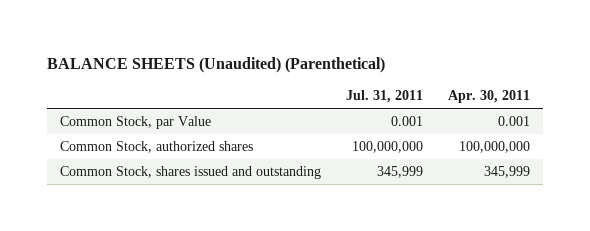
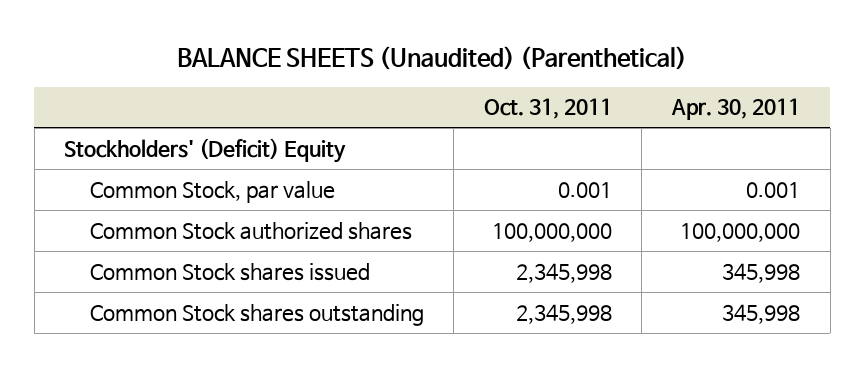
[345,90,423,104] Jul. 31, 2011 -> none
none -> [483,98,612,120] Oct. 31, 2011
none -> [64,137,347,163] Stockholders' (Deficit) Equity
[59,116,211,130] Common Stock, par Value -> [89,180,335,203] Common Stock, par value
[59,141,253,154] Common Stock, authorized shares -> [89,221,412,240] Common Stock authorized shares
[59,166,321,180] Common Stock, shares issued and outstanding -> [89,262,370,281] Common Stock shares issued
[483,166,530,179] 345,999 -> [722,262,801,283] 345,998
none -> [89,303,424,326] Common Stock shares outstanding

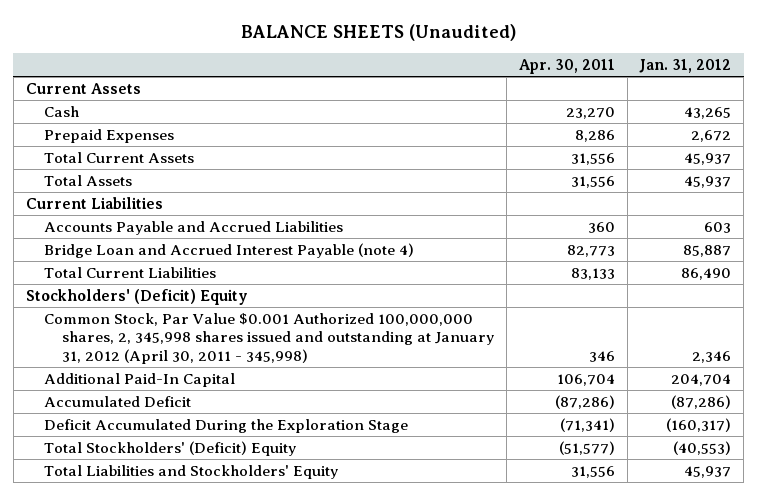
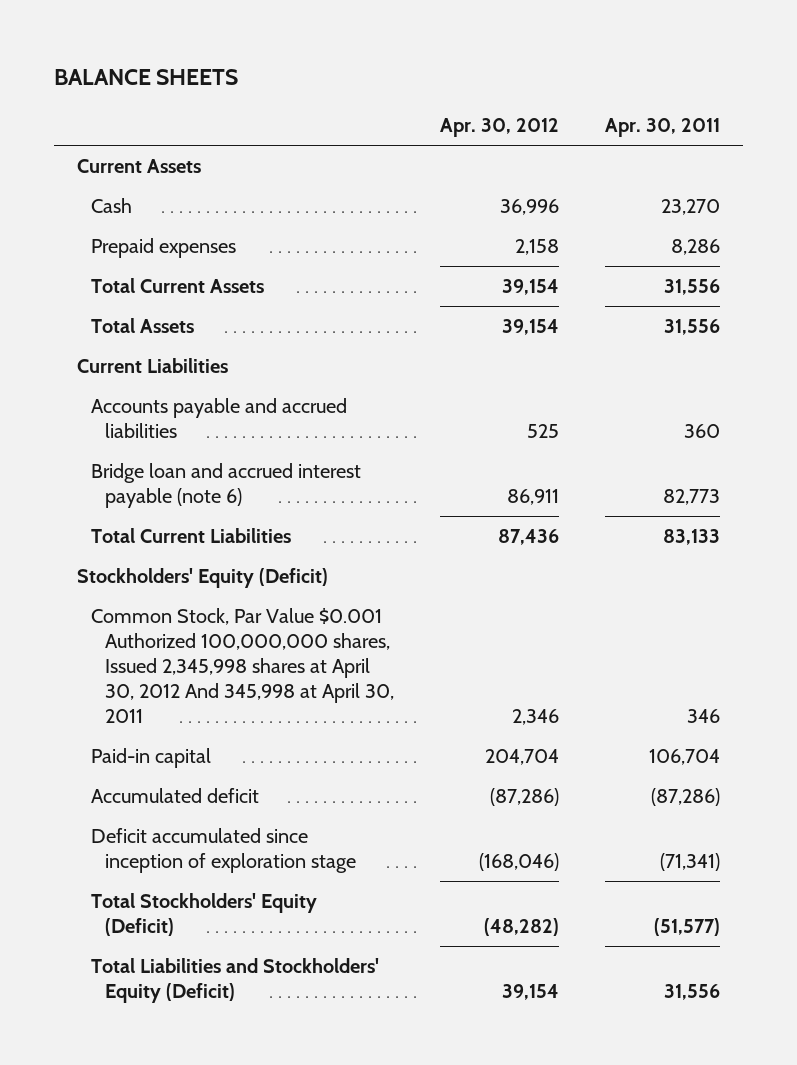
[240,23,516,41] BALANCE SHEETS (Unaudited) -> [54,69,239,86] BALANCE SHEETS
[639,58,732,73] Jan. 31, 2012 -> none
none -> [440,118,560,138] Apr. 30, 2012
[43,128,174,143] Prepaid Expenses -> [91,237,237,258] Prepaid expenses
[43,220,343,235] Accounts Payable and Accrued Liabilities -> [91,397,348,438] Accounts payable and accrued liabilities
[43,242,414,258] Bridge Loan and Accrued Interest Payable (note 4) -> [91,462,362,508] Bridge loan and accrued interest payable (note 6)
[25,288,248,305] Stockholders' (Deficit) Equity -> [77,567,329,588] Stockholders' Equity (Deficit)
[43,312,495,364] Common Stock, Par Value $0.001 Authorized 100,000,000 shares, 2, 345,998 shares issued and outstanding at January 31, 2012 (April 30, 2011 - 345,998) -> [91,607,395,723] Common Stock, Par Value $0.001 Authorized 100,000,000 shares, Issued 2,345,998 shares at April 30, 2012 And 345,998 at April 30, 2011
[43,372,235,387] Additional Paid-In Capital -> [91,747,212,768] Paid-in capital
[43,395,191,407] Accumulated Deficit -> [91,787,260,803] Accumulated deficit
[43,418,408,433] Deficit Accumulated During the Exploration Stage -> [91,827,357,873] Deficit accumulated since inception of exploration stage
[43,440,296,456] Total Stockholders' (Deficit) Equity -> [91,892,318,936] Total Stockholders' Equity (Deficit)
[43,464,338,479] Total Liabilities and Stockholders' Equity -> [91,957,380,1003] Total Liabilities and Stockholders' Equity (Deficit)

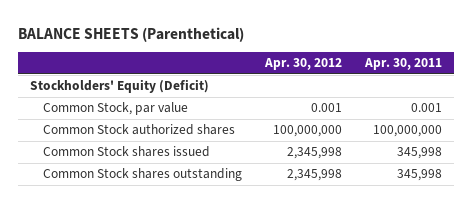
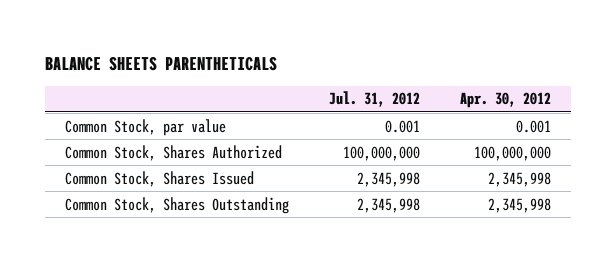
[18,26,245,42] BALANCE SHEETS (Parenthetical) -> [44,55,277,71] BALANCE SHEETS PARENTHETICALS
[364,58,443,71] Apr. 30, 2011 -> none
none -> [329,91,421,108] Jul. 31, 2012
[29,79,209,94] Stockholders' Equity (Deficit) -> none
[43,124,236,136] Common Stock authorized shares -> [64,144,282,161] Common Stock, Shares Authorized
[43,146,211,158] Common Stock shares issued -> [64,170,254,187] Common Stock, Shares Issued
[43,168,243,182] Common Stock shares outstanding -> [64,196,289,214] Common Stock, Shares Outstanding

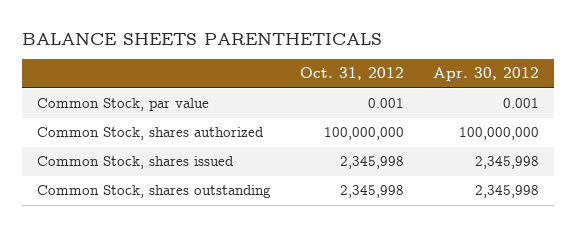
[329,91,421,108] Jul. 31, 2012 -> none
none -> [300,67,405,81] Oct. 31, 2012
[64,144,282,161] Common Stock, Shares Authorized -> [36,127,264,141] Common Stock, shares authorized
[64,170,254,187] Common Stock, Shares Issued -> [36,156,234,170] Common Stock, shares issued
[64,196,289,214] Common Stock, Shares Outstanding -> [36,185,271,199] Common Stock, shares outstanding

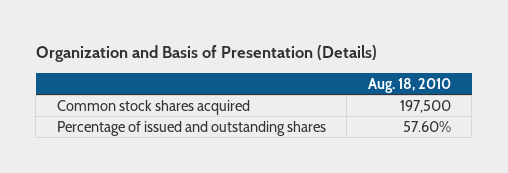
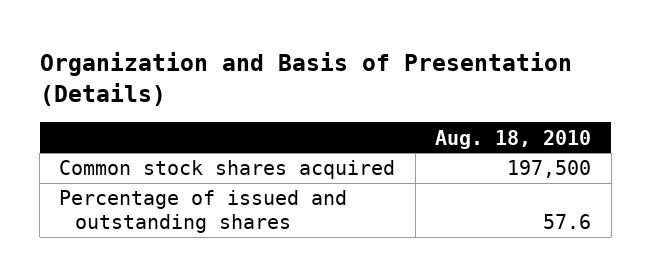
[402,120,451,132] 57.60% -> [543,214,592,230] 57.6

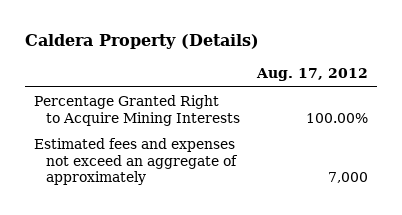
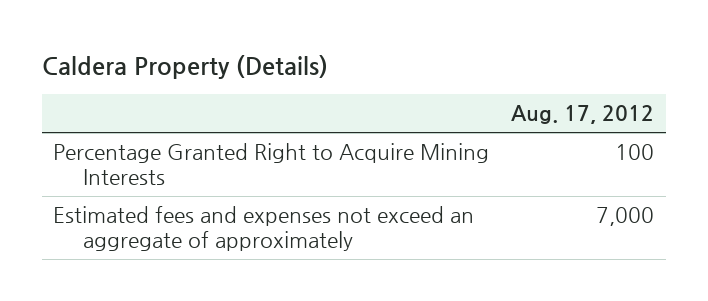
[306,112,369,123] 100.00% -> [615,144,655,161] 100

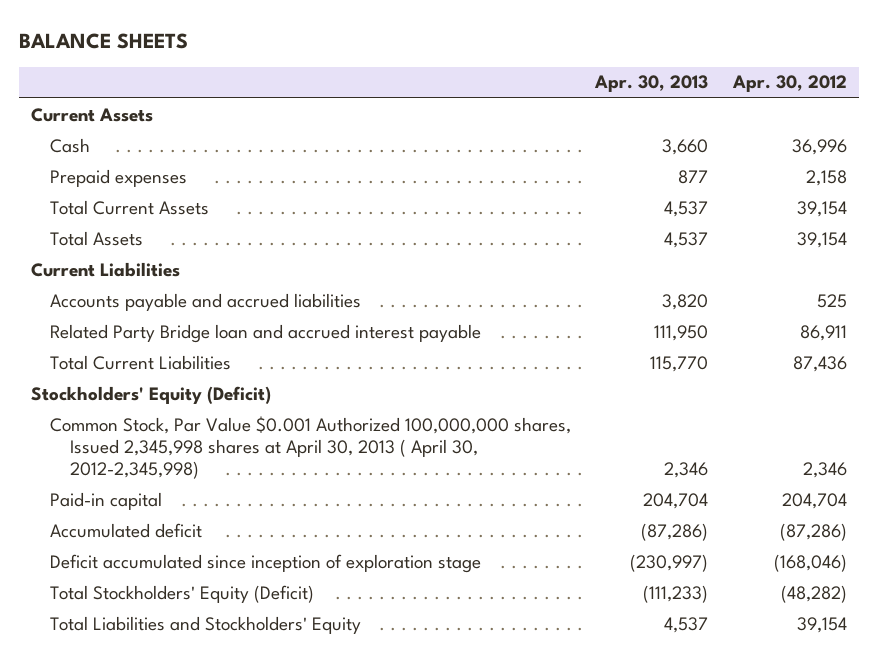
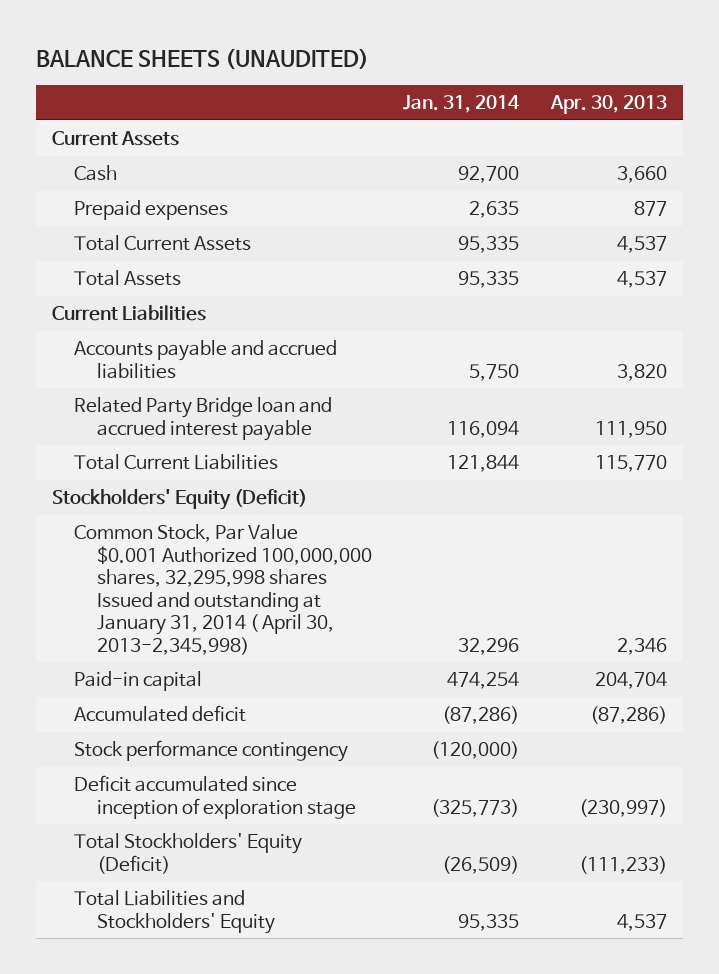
[18,32,188,49] BALANCE SHEETS -> [36,47,370,69] BALANCE SHEETS (UNAUDITED)
[731,75,847,93] Apr. 30, 2012 -> none
none -> [403,95,521,114] Jan. 31, 2014
[50,415,572,479] Common Stock, Par Value $0.001 Authorized 100,000,000 shares, Issued 2,345,998 shares at April 30, 2013 ( April 30, 2012-2,345,998) -> [74,524,372,655] Common Stock, Par Value $0.001 Authorized 100,000,000 shares, 32,295,998 shares Issued and outstanding at January 31, 2014 ( April 30, 2013-2,345,998)
none -> [74,740,349,763] Stock performance contingency

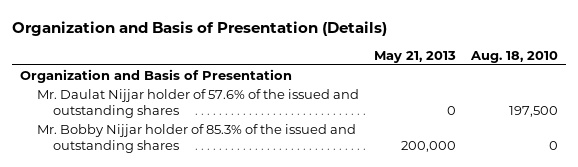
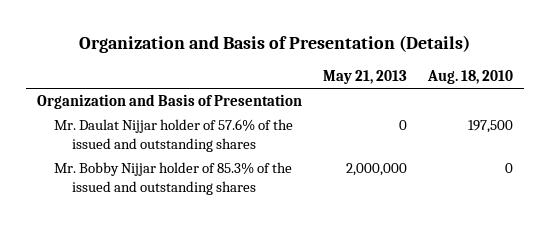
[400,140,456,152] 200,000 -> [346,162,408,176] 2,000,000

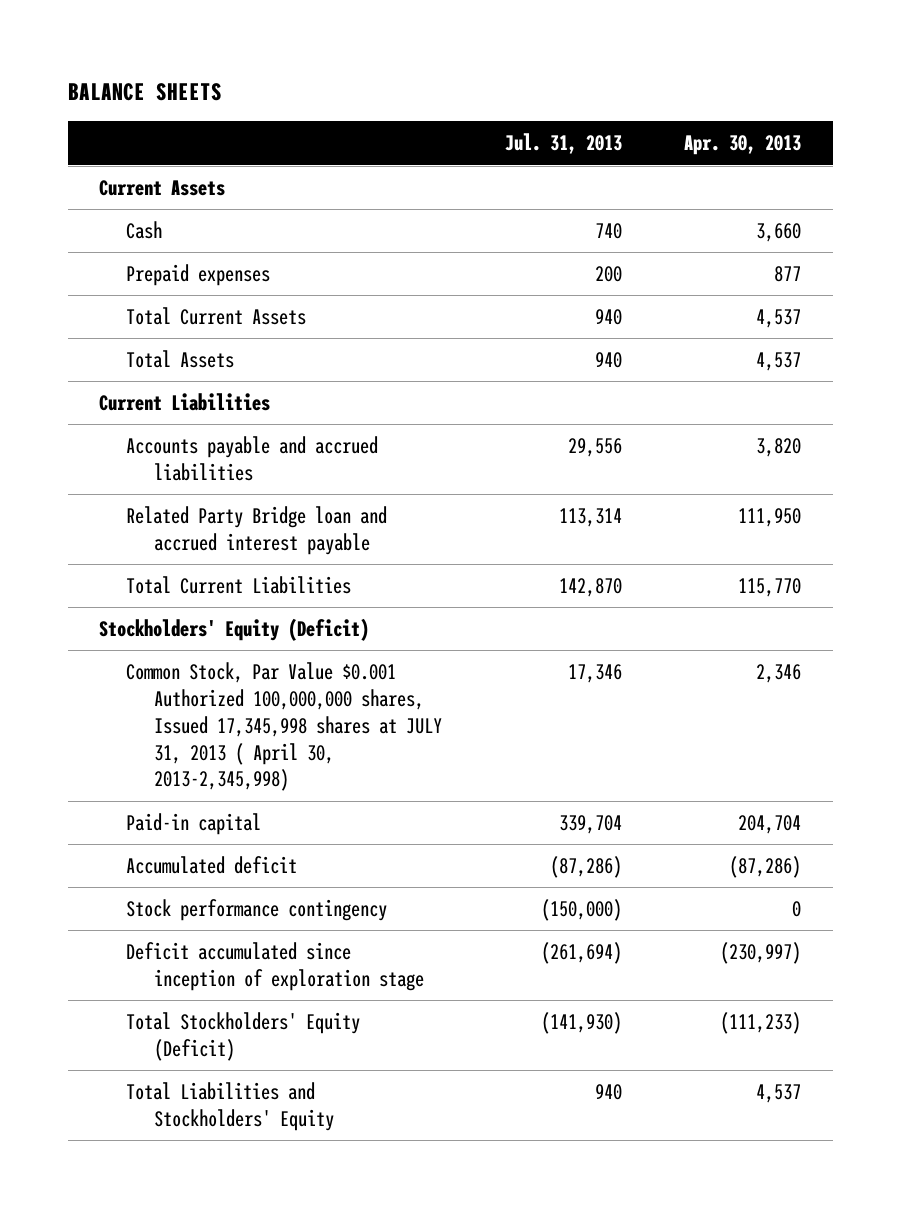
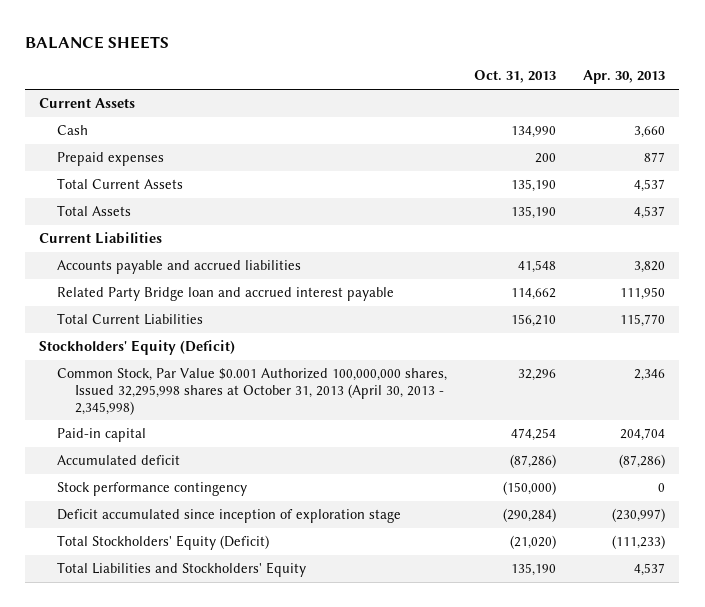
[504,133,622,155] Jul. 31, 2013 -> none
none -> [474,70,557,84] Oct. 31, 2013
[126,662,442,792] Common Stock, Par Value $0.001 Authorized 100,000,000 shares, Issued 17,345,998 shares at JULY 31, 2013 ( April 30, 2013-2,345,998) -> [56,368,447,415] Common Stock, Par Value $0.001 Authorized 100,000,000 shares, Issued 32,295,998 shares at October 31, 2013 (April 30, 2013 - 2,345,998)

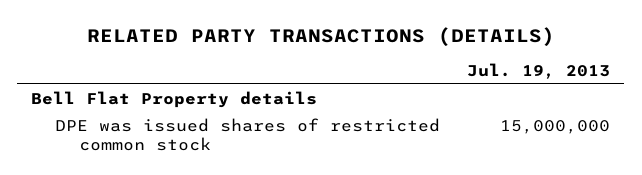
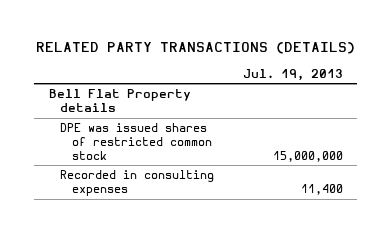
none -> [60,170,215,196] Recorded in consulting expenses

